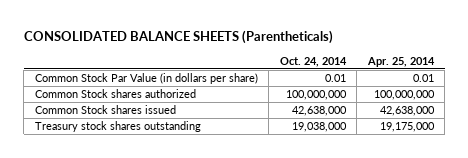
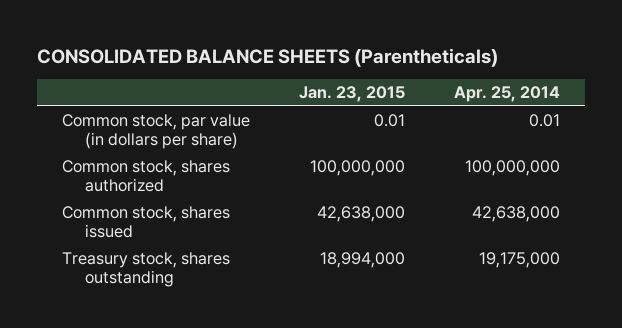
[279,56,347,67] Oct. 24, 2014 -> none
none -> [299,86,406,103] Jan. 23, 2015
[34,73,258,85] Common Stock Par Value (in dollars per share) -> [61,113,250,150] Common stock, par value (in dollars per share)
[34,89,196,99] Common Stock shares authorized -> [61,159,230,193] Common stock, shares authorized
[34,105,176,115] Common Stock shares issued -> [61,205,230,239] Common stock, shares issued
[34,121,201,133] Treasury stock shares outstanding -> [61,251,230,288] Treasury stock, shares outstanding

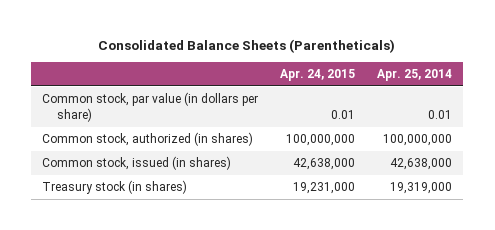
[37,47,499,67] CONSOLIDATED BALANCE SHEETS (Parentheticals) -> [98,38,396,53] Consolidated Balance Sheets (Parentheticals)
[299,86,406,103] Jan. 23, 2015 -> none
none -> [280,69,356,82] Apr. 24, 2015
[61,159,230,193] Common stock, shares authorized -> [42,132,254,147] Common stock, authorized (in shares)
[61,205,230,239] Common stock, shares issued -> [42,156,232,171] Common stock, issued (in shares)
[61,251,230,288] Treasury stock, shares outstanding -> [42,180,188,195] Treasury stock (in shares)
[479,251,561,268] 19,175,000 -> [390,182,453,195] 19,319,000

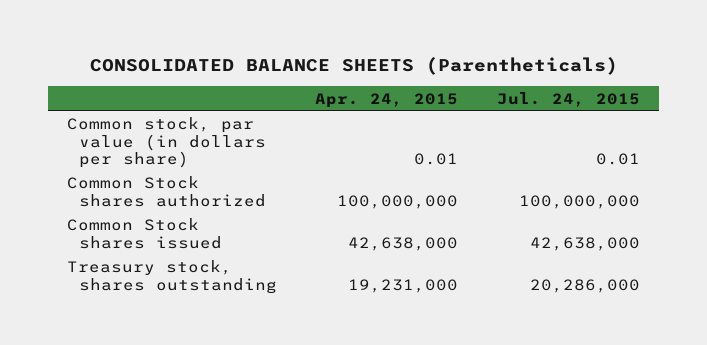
[98,38,396,53] Consolidated Balance Sheets (Parentheticals) -> [89,57,618,76] CONSOLIDATED BALANCE SHEETS (Parentheticals)
[377,69,453,82] Apr. 25, 2014 -> none
none -> [496,91,640,107] Jul. 24, 2015
[42,132,254,147] Common stock, authorized (in shares) -> [67,176,266,207] Common Stock shares authorized
[42,156,232,171] Common stock, issued (in shares) -> [67,218,222,249] Common Stock shares issued
[42,180,188,195] Treasury stock (in shares) -> [67,260,277,294] Treasury stock, shares outstanding

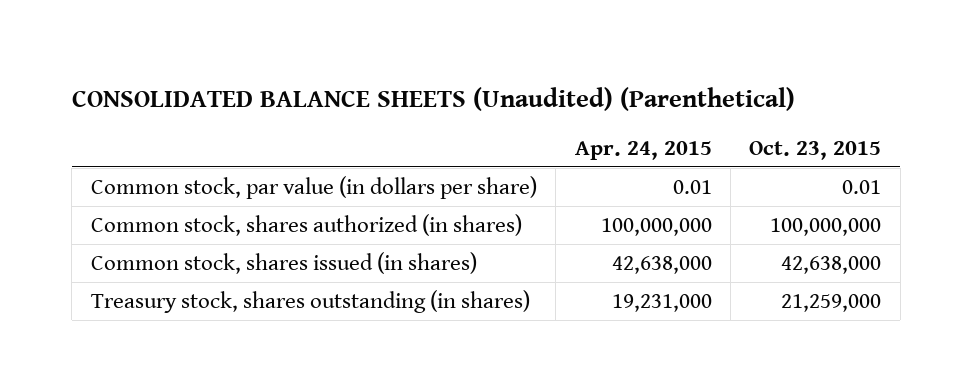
[89,57,618,76] CONSOLIDATED BALANCE SHEETS (Parentheticals) -> [71,86,795,111] CONSOLIDATED BALANCE SHEETS (Unaudited) (Parenthetical)
[496,91,640,107] Jul. 24, 2015 -> none
none -> [749,141,882,161] Oct. 23, 2015
[67,176,266,207] Common Stock shares authorized -> [90,213,522,236] Common stock, shares authorized (in shares)
[67,218,222,249] Common Stock shares issued -> [90,251,477,274] Common stock, shares issued (in shares)
[67,260,277,294] Treasury stock, shares outstanding -> [90,289,530,313] Treasury stock, shares outstanding (in shares)

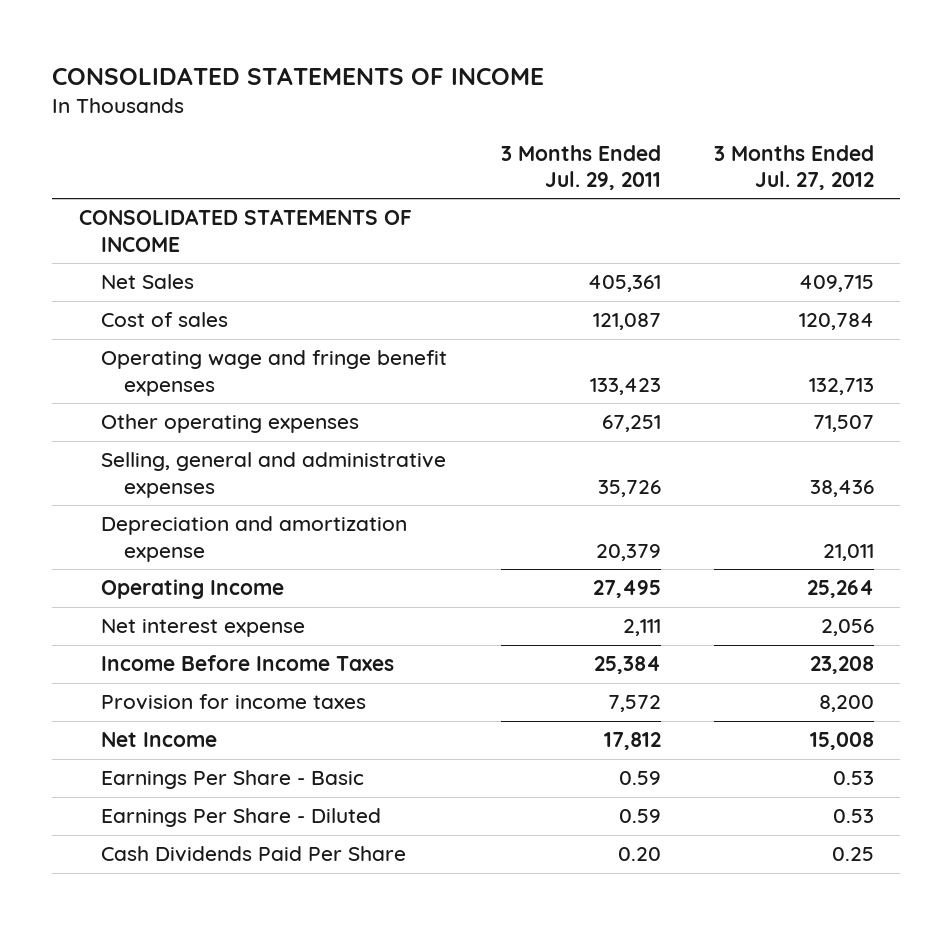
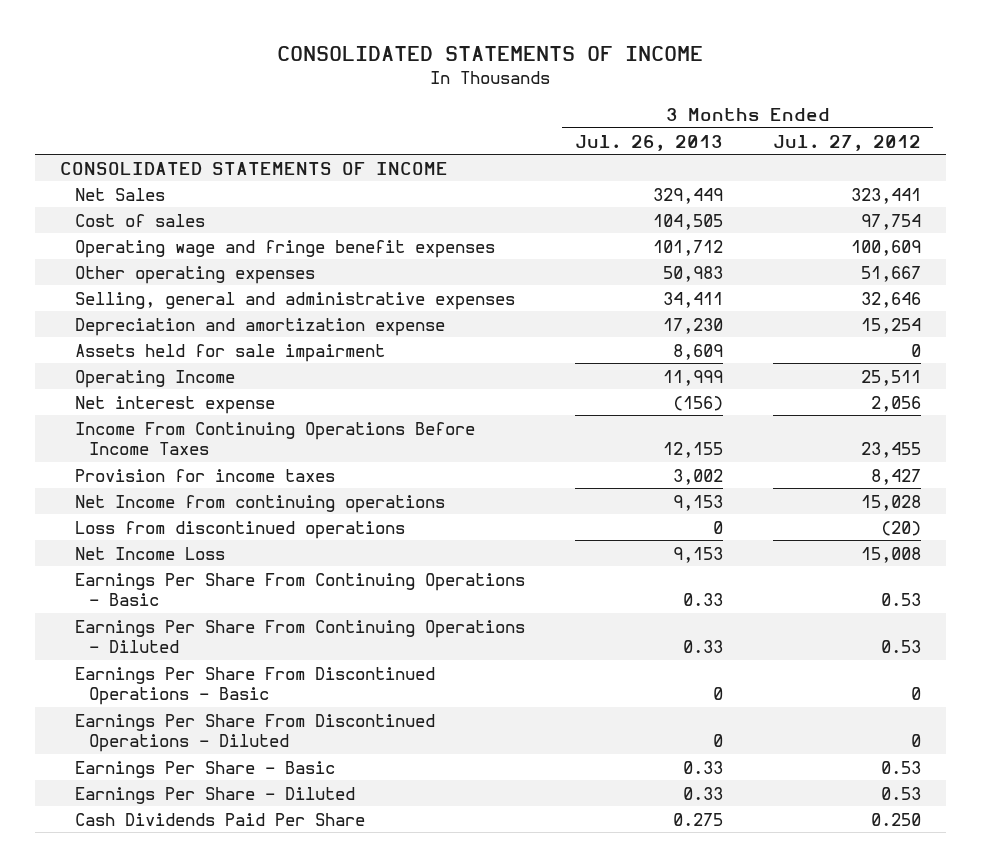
[500,144,661,190] 3 Months Ended Jul. 29, 2011 -> none
none -> [574,134,723,151] Jul. 26, 2013
[798,275,874,293] 409,715 -> [850,187,921,204] 323,441
[798,313,874,331] 120,784 -> [860,213,921,230] 97,754
[808,377,874,395] 132,713 -> [850,239,921,256] 100,609
[812,415,874,433] 71,507 -> [860,265,921,282] 51,667
[809,479,874,497] 38,436 -> [860,291,921,308] 32,646
[822,543,874,561] 21,011 -> [860,317,921,334] 15,254
none -> [74,343,385,362] Assets held for sale impairment
[806,580,874,599] 25,264 -> [860,369,921,386] 25,511
[101,655,395,672] Income Before Income Taxes -> [74,421,475,456] Income From Continuing Operations Before Income Taxes
[809,656,874,675] 23,208 -> [860,442,921,459] 23,455
[818,695,874,713] 8,200 -> [870,468,921,485] 8,427
none -> [74,494,445,513] Net Income from continuing operations
none -> [74,520,405,539] Loss from discontinued operations
[101,732,218,748] Net Income -> [74,546,225,560] Net Income Loss
none -> [74,572,525,607] Earnings Per Share From Continuing Operations - Basic
none -> [74,619,525,654] Earnings Per Share From Continuing Operations - Diluted
none -> [74,666,435,706] Earnings Per Share From Discontinued Operations - Basic
none -> [74,713,435,753] Earnings Per Share From Discontinued Operations - Diluted
[831,847,874,862] 0.25 -> [870,812,921,826] 0.250

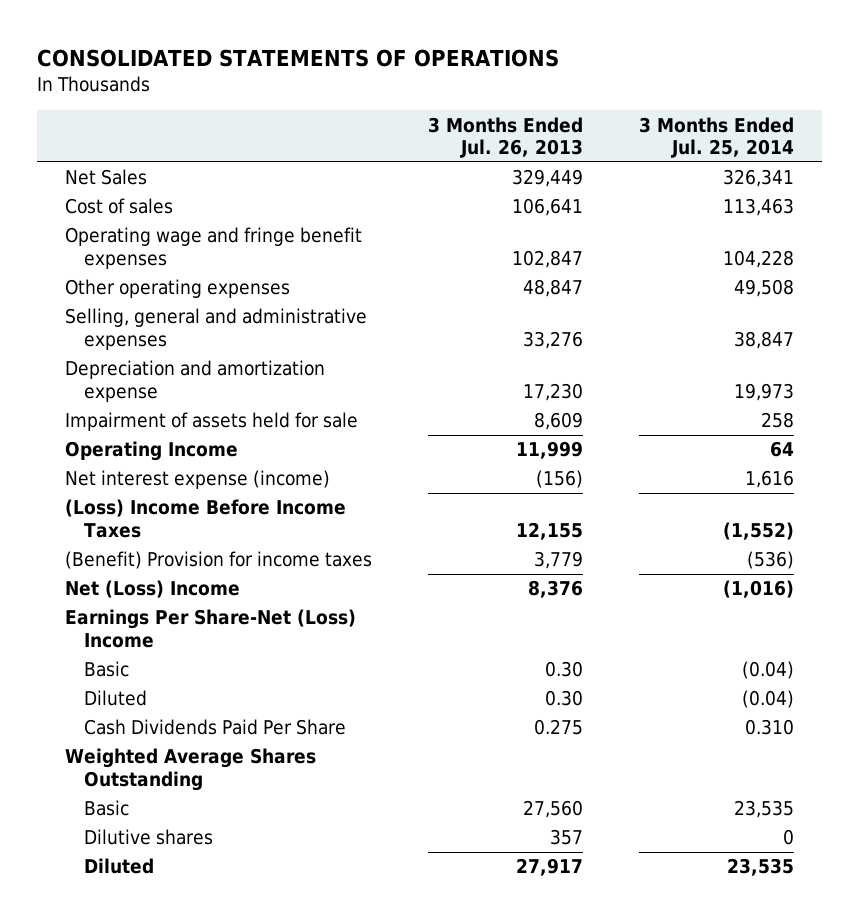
[277,46,704,62] CONSOLIDATED STATEMENTS OF INCOME -> [36,48,559,67] CONSOLIDATED STATEMENTS OF OPERATIONS
[772,134,921,151] Jul. 27, 2012 -> none
none -> [639,116,795,159] 3 Months Ended Jul. 25, 2014
[60,161,449,175] CONSOLIDATED STATEMENTS OF INCOME -> none
[652,213,723,230] 104,505 -> [511,198,583,217] 106,641
[652,239,723,256] 101,712 -> [511,249,583,268] 102,847
[662,265,723,282] 50,983 -> [522,279,583,298] 48,847
[662,291,723,308] 34,411 -> [522,330,583,349] 33,276
[74,343,385,362] Assets held for sale impairment -> [64,412,358,432] Impairment of assets held for sale
[74,494,445,513] Net Income from continuing operations -> none
[74,520,405,539] Loss from discontinued operations -> none
[74,572,525,607] Earnings Per Share From Continuing Operations - Basic -> none
[74,619,525,654] Earnings Per Share From Continuing Operations - Diluted -> none
[74,666,435,706] Earnings Per Share From Discontinued Operations - Basic -> none
[74,713,435,753] Earnings Per Share From Discontinued Operations - Diluted -> none
[74,395,275,414] Net interest expense -> [64,470,330,490] Net interest expense (income)
[74,421,475,456] Income From Continuing Operations Before Income Taxes -> [64,499,346,538] (Loss) Income Before Income Taxes
[74,468,335,482] Provision for income taxes -> [64,551,372,570] (Benefit) Provision for income taxes
[672,468,723,485] 3,002 -> [533,551,583,570] 3,779
[74,546,225,560] Net Income Loss -> [64,580,240,599] Net (Loss) Income
[672,546,723,563] 9,153 -> [527,580,583,599] 8,376
none -> [64,609,356,648] Earnings Per Share-Net (Loss) Income
[74,760,335,778] Earnings Per Share - Basic -> [84,661,130,678] Basic
[682,760,723,774] 0.33 -> [544,661,583,678] 0.30
[74,786,355,804] Earnings Per Share - Diluted -> [84,690,148,707] Diluted
[682,786,723,800] 0.33 -> [544,690,583,707] 0.30
none -> [64,748,316,791] Weighted Average Shares Outstanding
none -> [84,800,130,817] Basic
none -> [84,829,214,846] Dilutive shares
none -> [84,858,155,875] Diluted

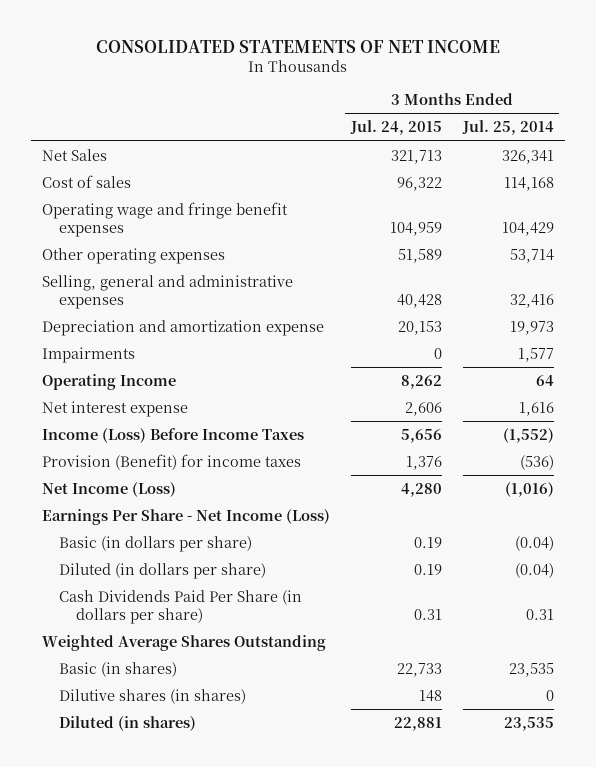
[36,48,559,67] CONSOLIDATED STATEMENTS OF OPERATIONS -> [95,40,500,54] CONSOLIDATED STATEMENTS OF NET INCOME
[427,116,583,159] 3 Months Ended Jul. 26, 2013 -> none
none -> [349,120,442,136] Jul. 24, 2015
[723,198,795,217] 113,463 -> [504,176,555,191] 114,168
[723,249,795,268] 104,228 -> [502,221,555,236] 104,429
[734,279,795,298] 49,508 -> [510,248,555,263] 53,714
[734,330,795,349] 38,847 -> [510,293,555,308] 32,416
[64,412,358,432] Impairment of assets held for sale -> none
none -> [41,346,135,363] Impairments
[84,661,130,678] Basic -> none
[84,690,148,707] Diluted -> none
[64,470,330,490] Net interest expense (income) -> [41,400,188,417] Net interest expense
[64,499,346,538] (Loss) Income Before Income Taxes -> [41,427,304,443] Income (Loss) Before Income Taxes
[64,551,372,570] (Benefit) Provision for income taxes -> [41,453,301,470] Provision (Benefit) for income taxes
[64,580,240,599] Net (Loss) Income -> [41,481,176,497] Net Income (Loss)
[64,609,356,648] Earnings Per Share-Net (Loss) Income -> [41,508,330,525] Earnings Per Share - Net Income (Loss)
none -> [58,535,252,552] Basic (in dollars per share)
none -> [58,562,266,579] Diluted (in dollars per share)
[84,719,347,736] Cash Dividends Paid Per Share -> [58,589,302,624] Cash Dividends Paid Per Share (in dollars per share)
[745,719,795,736] 0.310 -> [526,608,555,620] 0.31
[84,800,130,817] Basic -> [58,661,177,677] Basic (in shares)
[84,829,214,846] Dilutive shares -> [58,688,246,704] Dilutive shares (in shares)
[84,858,155,875] Diluted -> [58,715,196,731] Diluted (in shares)

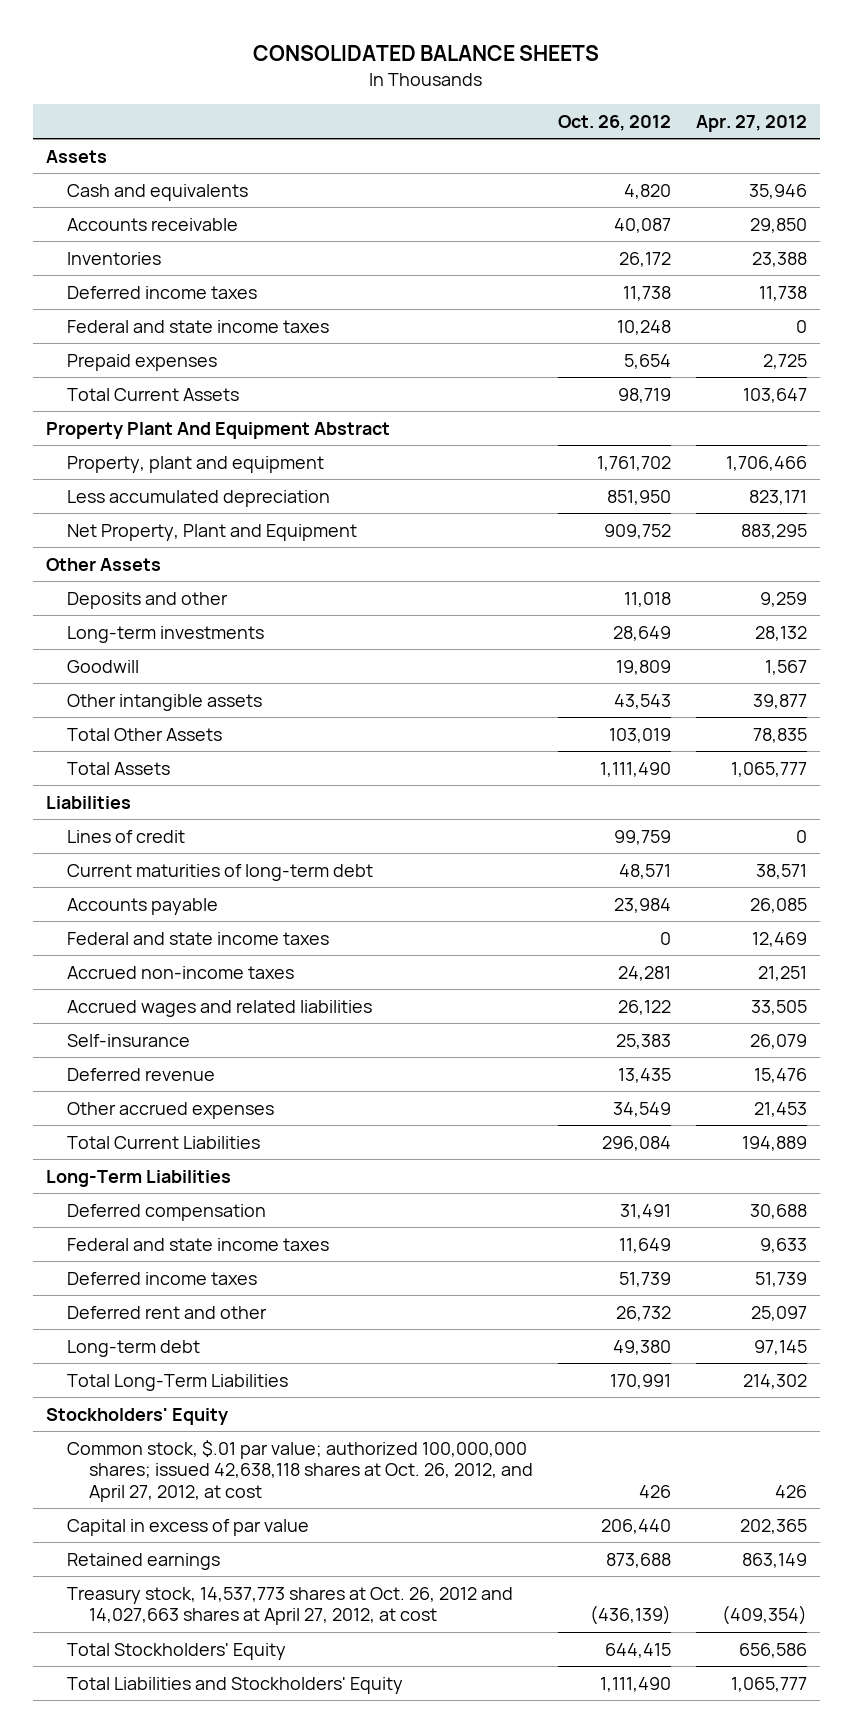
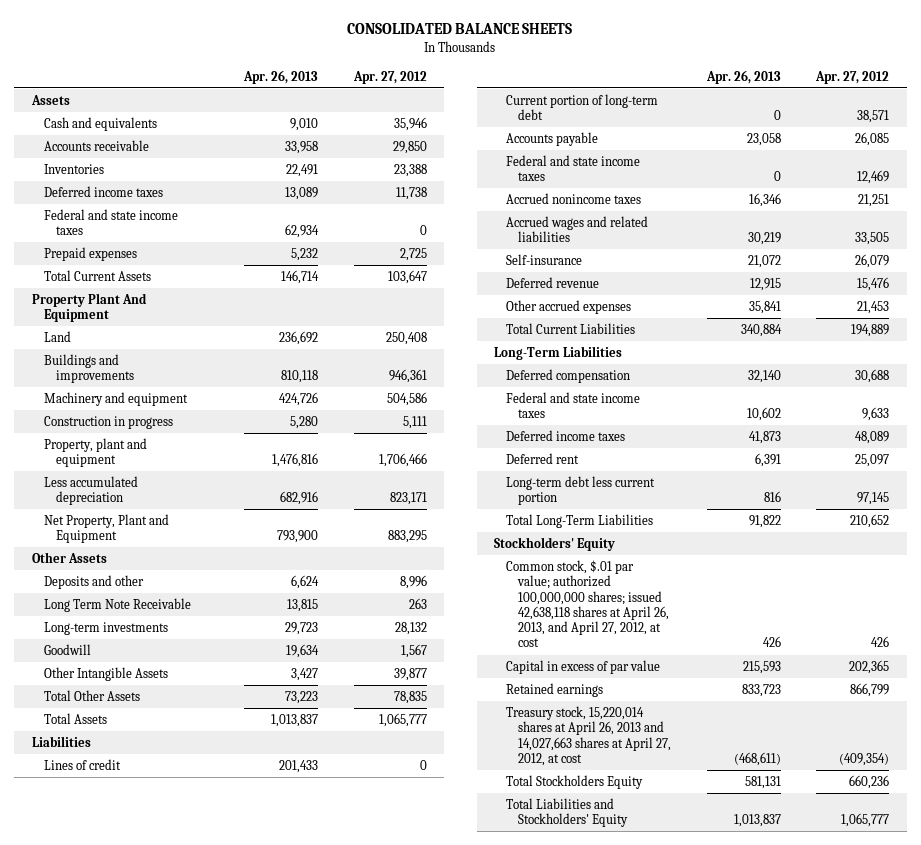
[557,114,671,131] Oct. 26, 2012 -> none
none -> [243,69,319,84] Apr. 26, 2013
[45,421,390,439] Property Plant And Equipment Abstract -> [32,292,148,323] Property Plant And Equipment
none -> [44,330,72,342] Land
none -> [44,353,135,384] Buildings and improvements
none -> [44,391,189,406] Machinery and equipment
none -> [44,415,174,429] Construction in progress
[759,591,807,607] 9,259 -> [399,574,427,589] 8,996
none -> [44,597,192,612] Long Term Note Receivable
[67,693,263,711] Other intangible assets -> [44,666,169,681] Other Intangible Assets
[67,863,374,881] Current maturities of long-term debt -> [506,93,659,121] Current portion of long-term debt
[67,965,295,979] Accrued non-income taxes -> [506,192,642,204] Accrued nonincome taxes
[754,1271,807,1287] 51,739 -> [854,430,889,444] 48,089
[67,1305,268,1319] Deferred rent and other -> [506,452,580,464] Deferred rent
[67,1339,201,1357] Long-term debt -> [506,475,656,506] Long-term debt less current portion
[742,1373,807,1389] 214,302 -> [849,513,889,528] 210,652
[67,1439,533,1503] Common stock, $.01 par value; authorized 100,000,000 shares; issued 42,638,118 shares at Oct. 26, 2012, and April 27, 2012, at cost -> [506,559,670,648] Common stock, $.01 par value; authorized 100,000,000 shares; issued 42,638,118 shares at April 26, 2013, and April 27, 2012, at cost
[741,1552,807,1568] 863,149 -> [849,682,889,697] 866,799
[67,1586,514,1626] Treasury stock, 14,537,773 shares at Oct. 26, 2012 and 14,027,663 shares at April 27, 2012, at cost -> [506,705,672,766] Treasury stock, 15,220,014 shares at April 26, 2013 and 14,027,663 shares at April 27, 2012, at cost
[67,1642,287,1660] Total Stockholders' Equity -> [506,774,644,789] Total Stockholders Equity
[738,1642,807,1658] 656,586 -> [848,774,889,789] 660,236

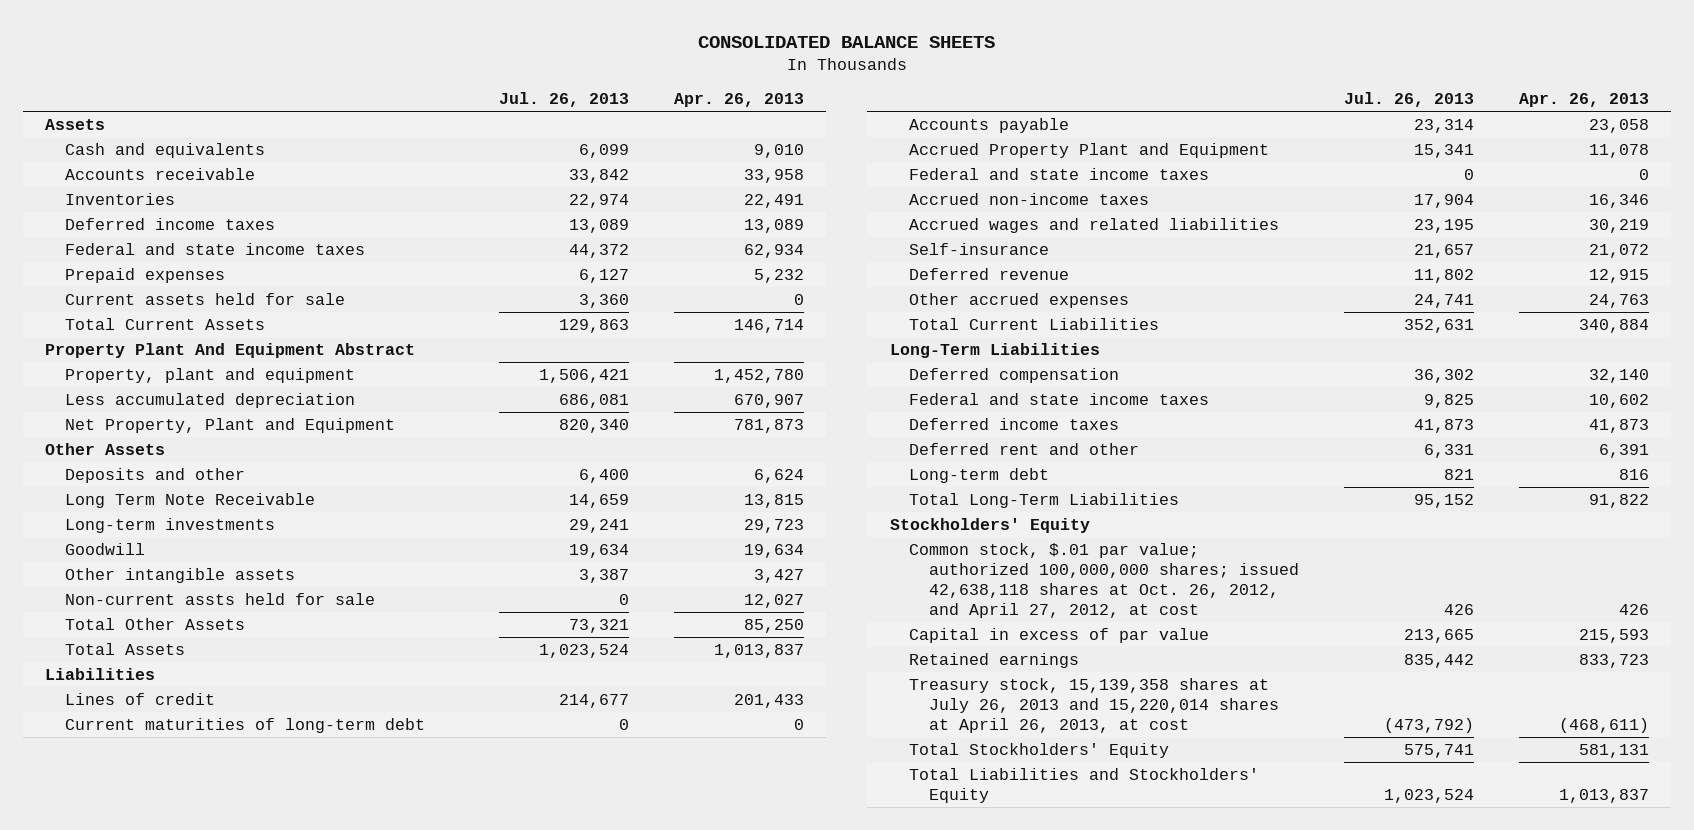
[352,70,427,84] Apr. 27, 2012 -> none
none -> [499,92,630,108] Jul. 26, 2013
none -> [64,292,345,305] Current assets held for sale
[44,330,72,342] Land -> none
[44,353,135,384] Buildings and improvements -> none
[44,391,189,406] Machinery and equipment -> none
[44,415,174,429] Construction in progress -> none
[32,292,148,323] Property Plant And Equipment -> [44,342,415,358] Property Plant And Equipment Abstract
[272,453,319,468] 1,476,816 -> [713,368,804,383] 1,452,780
[280,491,319,506] 682,916 -> [733,393,804,408] 670,907
[277,530,319,544] 793,900 -> [733,418,804,433] 781,873
[44,666,169,681] Other Intangible Assets -> [64,567,295,583] Other intangible assets
none -> [64,592,375,605] Non-current assts held for sale
[285,690,319,704] 73,223 -> [743,618,804,633] 85,250
[506,93,659,121] Current portion of long-term debt -> [64,717,425,733] Current maturities of long-term debt
none -> [909,142,1270,158] Accrued Property Plant and Equipment
[506,192,642,204] Accrued nonincome taxes -> [909,192,1150,205] Accrued non-income taxes
[748,300,781,314] 35,841 -> [1588,293,1649,308] 24,763
[506,452,580,464] Deferred rent -> [909,442,1140,455] Deferred rent and other
[506,475,656,506] Long-term debt less current portion -> [909,467,1050,483] Long-term debt
[506,559,670,648] Common stock, $.01 par value; authorized 100,000,000 shares; issued 42,638,118 shares at April 26, 2013, and April 27, 2012, at cost -> [909,542,1300,619] Common stock, $.01 par value; authorized 100,000,000 shares; issued 42,638,118 shares at Oct. 26, 2012, and April 27, 2012, at cost
[506,705,672,766] Treasury stock, 15,220,014 shares at April 26, 2013 and 14,027,663 shares at April 27, 2012, at cost -> [909,677,1280,734] Treasury stock, 15,139,358 shares at July 26, 2013 and 15,220,014 shares at April 26, 2013, at cost
[506,774,644,789] Total Stockholders Equity -> [909,742,1170,758] Total Stockholders' Equity

